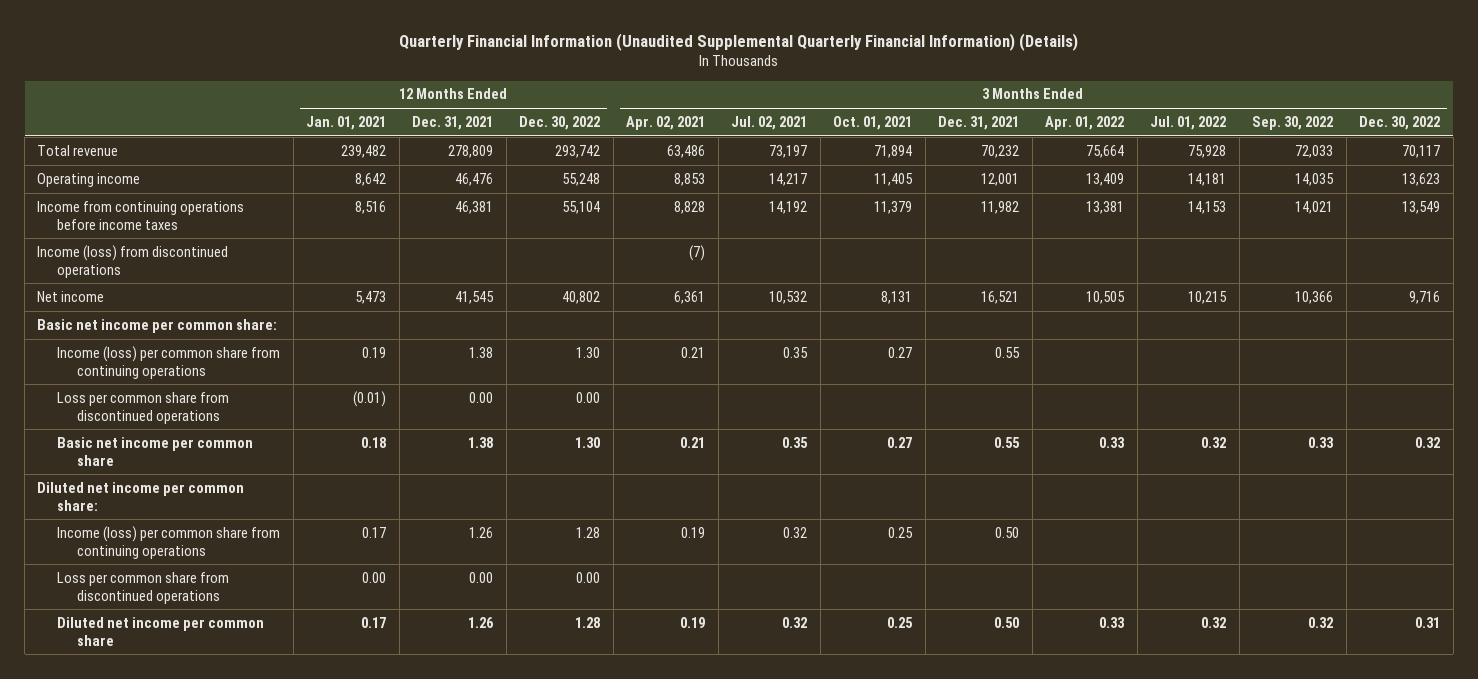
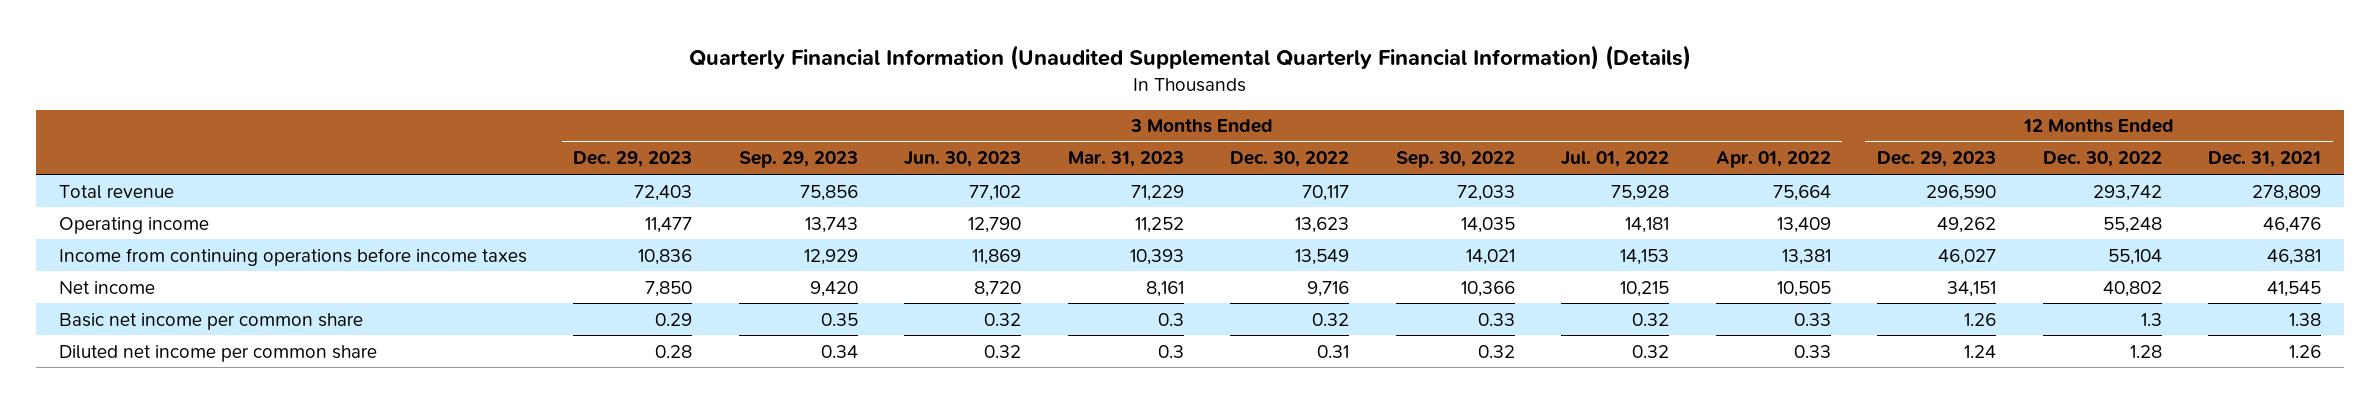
[306,116,387,131] Jan. 01, 2021 -> none
[626,116,706,131] Apr. 02, 2021 -> none
[731,116,808,131] Jul. 02, 2021 -> none
[833,116,913,131] Oct. 01, 2021 -> none
[938,116,1020,131] Dec. 31, 2021 -> none
none -> [573,151,693,168] Dec. 29, 2023
none -> [738,151,858,169] Sep. 29, 2023
none -> [904,151,1022,168] Jun. 30, 2023
none -> [1067,151,1184,168] Mar. 31, 2023
none -> [1877,151,1997,168] Dec. 29, 2023
[37,244,229,278] Income (loss) from discontinued operations -> none
[37,318,278,333] Basic net income per common share: -> none
[57,345,281,379] Income (loss) per common share from continuing operations -> none
[57,391,230,424] Loss per common share from discontinued operations -> none
[37,481,245,511] Diluted net income per common share: -> none
[57,525,281,559] Income (loss) per common share from continuing operations -> none
[57,571,230,604] Loss per common share from discontinued operations -> none
[575,436,601,448] 1.30 -> [2140,312,2162,326] 1.3

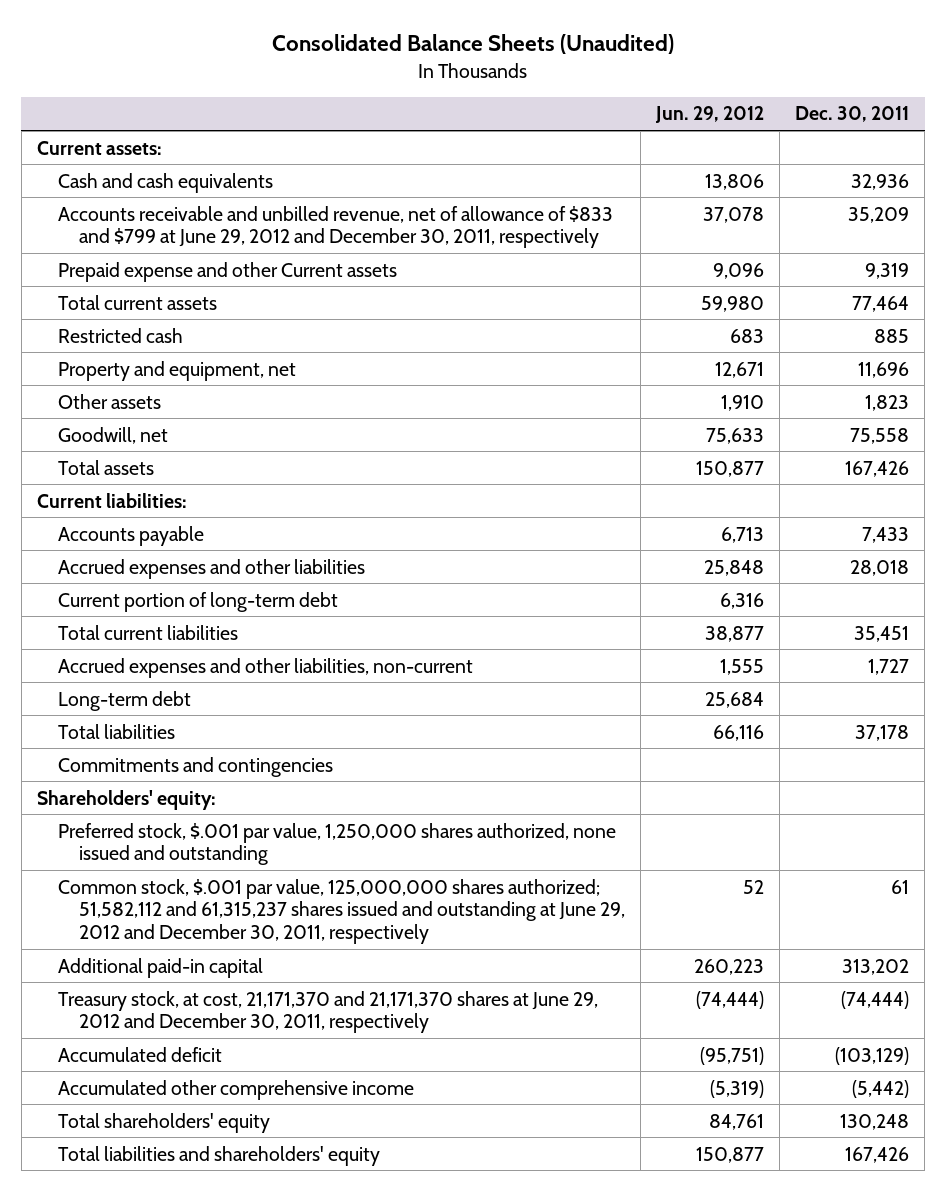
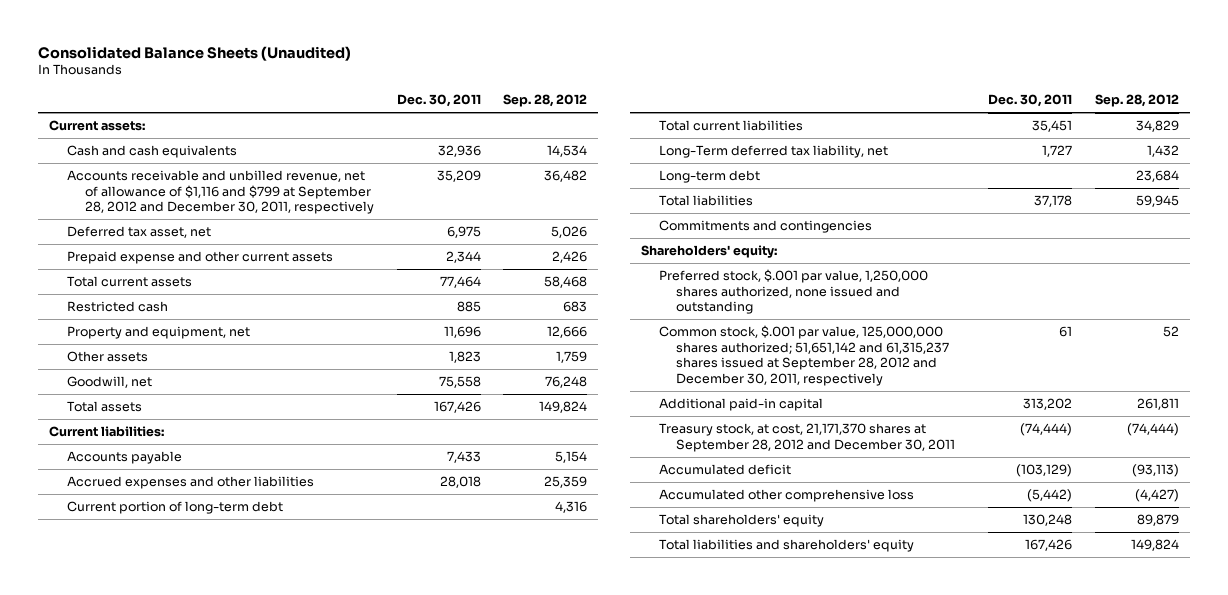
[654,106,764,124] Jun. 29, 2012 -> none
none -> [503,94,588,108] Sep. 28, 2012
[57,205,613,249] Accounts receivable and unbilled revenue, net of allowance of $833 and $799 at June 29, 2012 and December 30, 2011, respectively -> [67,170,375,215] Accounts receivable and unbilled revenue, net of allowance of $1,116 and $799 at September 28, 2012 and December 30, 2011, respectively
none -> [67,226,212,239] Deferred tax asset, net
[57,261,397,282] Prepaid expense and other Current assets -> [67,251,334,265] Prepaid expense and other current assets
[865,262,910,279] 9,319 -> [445,251,481,264] 2,344
[57,657,473,678] Accrued expenses and other liabilities, non-current -> [658,145,888,159] Long-Term deferred tax liability, net
[57,878,625,945] Common stock, $.001 par value, 125,000,000 shares authorized; 51,582,112 and 61,315,237 shares issued and outstanding at June 29, 2012 and December 30, 2011, respectively -> [658,325,950,386] Common stock, $.001 par value, 125,000,000 shares authorized; 51,651,142 and 61,315,237 shares issued at September 28, 2012 and December 30, 2011, respectively
[57,990,598,1034] Treasury stock, at cost, 21,171,370 and 21,171,370 shares at June 29, 2012 and December 30, 2011, respectively -> [658,423,956,452] Treasury stock, at cost, 21,171,370 shares at September 28, 2012 and December 30, 2011
[57,1079,414,1100] Accumulated other comprehensive income -> [658,489,914,503] Accumulated other comprehensive loss

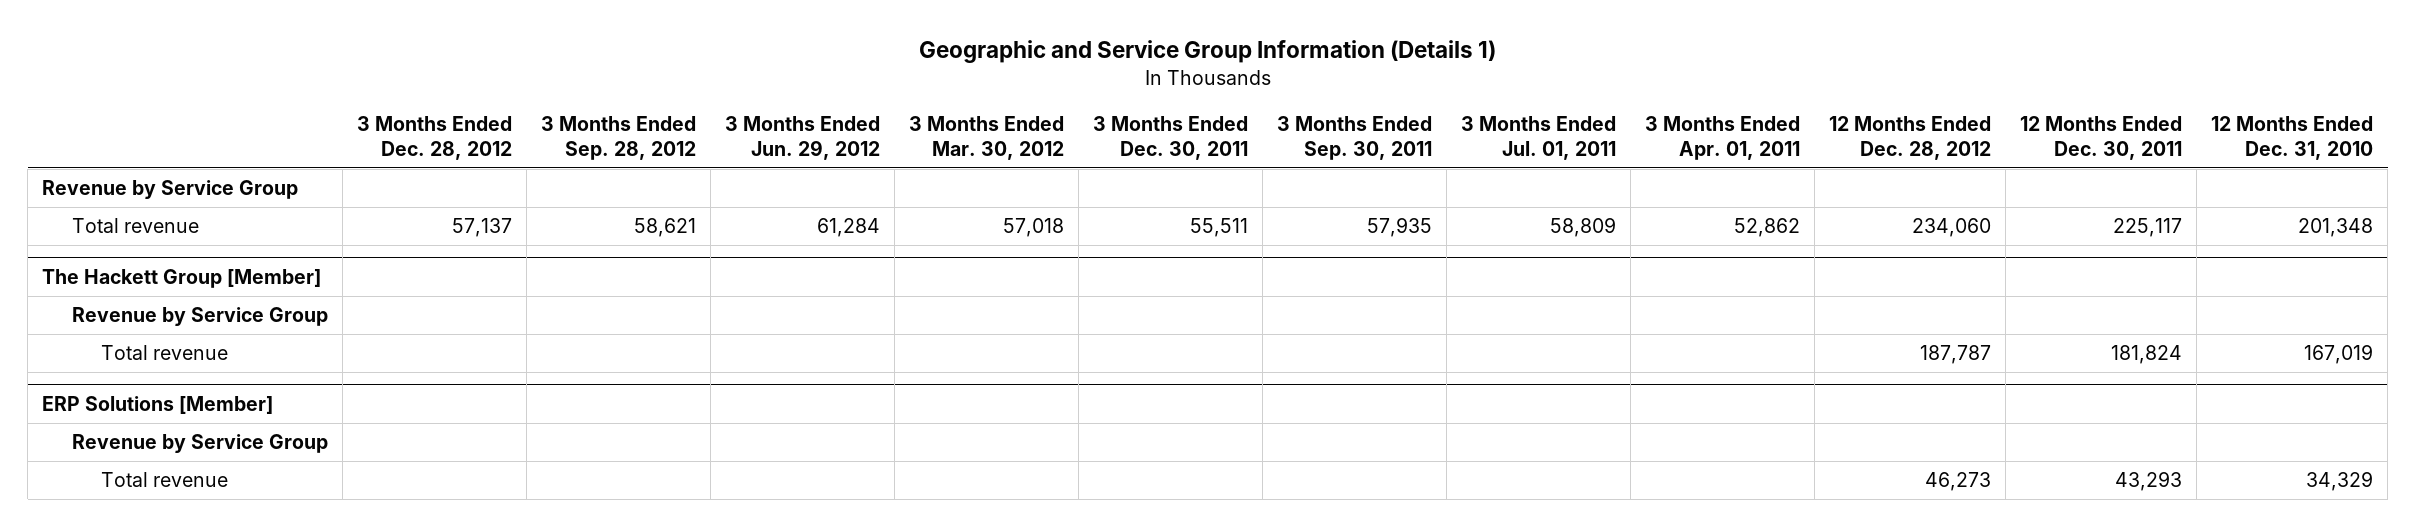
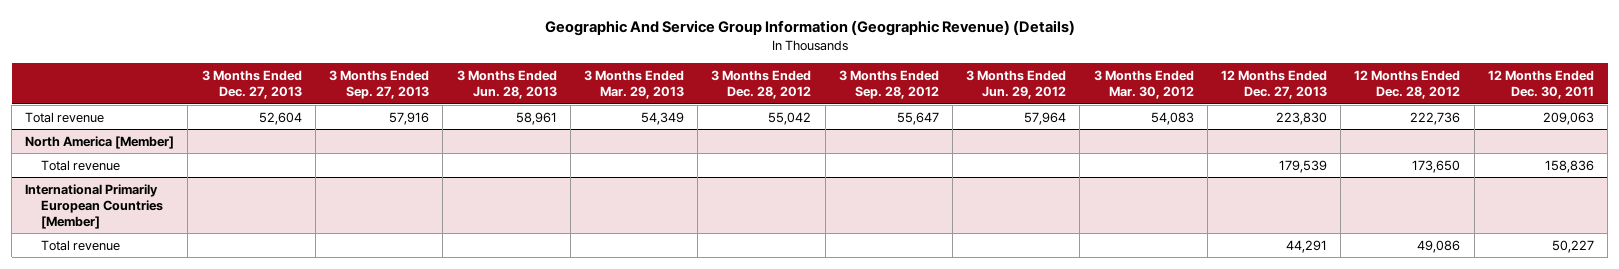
[918,40,1496,64] Geographic and Service Group Information (Details 1) -> [544,20,1075,37] Geographic And Service Group Information (Geographic Revenue) (Details)
[1092,115,1248,161] 3 Months Ended Dec. 30, 2011 -> none
[1276,115,1432,161] 3 Months Ended Sep. 30, 2011 -> none
[1460,115,1616,161] 3 Months Ended Jul. 01, 2011 -> none
[1644,115,1800,161] 3 Months Ended Apr. 01, 2011 -> none
[2210,115,2373,161] 12 Months Ended Dec. 31, 2010 -> none
none -> [201,69,302,100] 3 Months Ended Dec. 27, 2013
none -> [329,69,430,100] 3 Months Ended Sep. 27, 2013
none -> [456,69,557,100] 3 Months Ended Jun. 28, 2013
none -> [583,69,684,100] 3 Months Ended Mar. 29, 2013
none -> [1221,69,1328,100] 12 Months Ended Dec. 27, 2013
[42,180,299,200] Revenue by Service Group -> none
[42,268,322,288] The Hackett Group [Member] -> none
[71,307,328,327] Revenue by Service Group -> none
[42,395,274,414] ERP Solutions [Member] -> none
[71,434,328,454] Revenue by Service Group -> none
[451,218,512,238] 57,137 -> [768,111,812,125] 55,042
[633,218,696,238] 58,621 -> [896,111,939,125] 55,647
[816,218,880,238] 61,284 -> [1024,111,1067,125] 57,964
[1002,218,1064,238] 57,018 -> [1150,111,1194,125] 54,083
[1911,218,1991,238] 234,060 -> [1410,111,1461,125] 222,736
[2112,218,2182,238] 225,117 -> [1542,111,1594,125] 209,063
none -> [25,135,175,149] North America [Member]
[1919,345,1991,365] 187,787 -> [1412,159,1461,173] 173,650
[2110,345,2182,365] 181,824 -> [1544,159,1594,173] 158,836
none -> [25,183,163,229] International Primarily European Countries [Member]
[1924,472,1991,492] 46,273 -> [1417,239,1461,253] 49,086
[2114,471,2182,492] 43,293 -> [1551,239,1594,253] 50,227

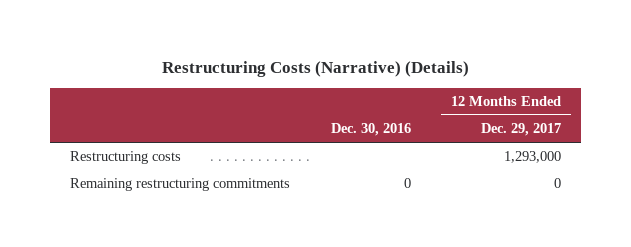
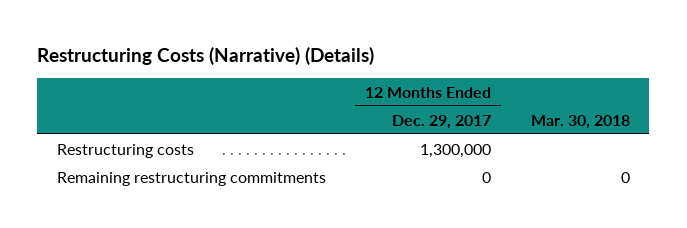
[330,123,411,137] Dec. 30, 2016 -> none
none -> [530,114,630,129] Mar. 30, 2018
[503,151,561,164] 1,293,000 -> [420,143,492,158] 1,300,000

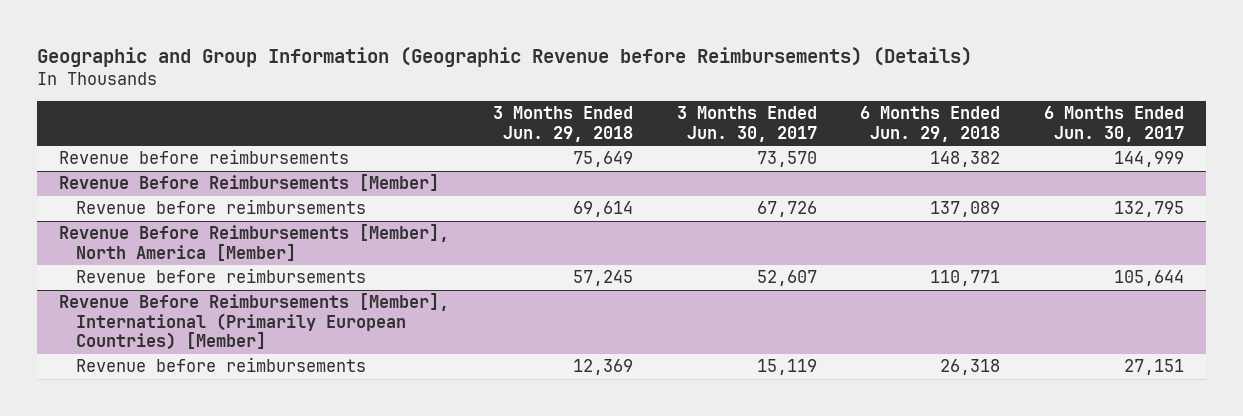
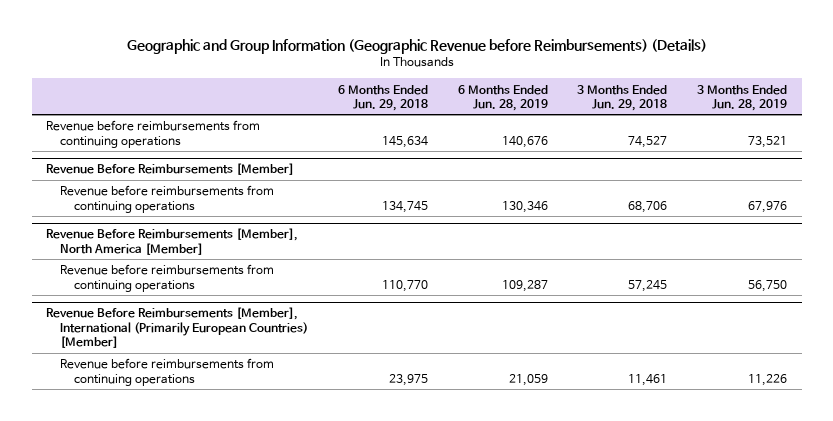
[676,106,817,142] 3 Months Ended Jun. 30, 2017 -> none
[1044,106,1185,142] 6 Months Ended Jun. 30, 2017 -> none
none -> [457,84,548,111] 6 Months Ended Jun. 28, 2019
none -> [696,84,787,111] 3 Months Ended Jun. 28, 2019
[59,149,350,165] Revenue before reimbursements -> [46,120,261,148] Revenue before reimbursements from continuing operations
[572,151,633,168] 75,649 -> [628,135,668,148] 74,527
[930,151,1001,168] 148,382 -> [381,135,428,148] 145,634
[76,199,367,215] Revenue before reimbursements -> [60,185,275,213] Revenue before reimbursements from continuing operations
[572,201,633,218] 69,614 -> [628,200,668,213] 68,706
[930,201,1001,218] 137,089 -> [381,200,428,213] 134,745
[76,268,367,284] Revenue before reimbursements -> [60,264,275,292] Revenue before reimbursements from continuing operations
[930,270,1001,287] 110,771 -> [381,279,428,292] 110,770
[76,357,367,373] Revenue before reimbursements -> [60,358,275,386] Revenue before reimbursements from continuing operations
[572,359,633,376] 12,369 -> [628,373,668,386] 11,461
[940,359,1001,376] 26,318 -> [388,373,428,386] 23,975

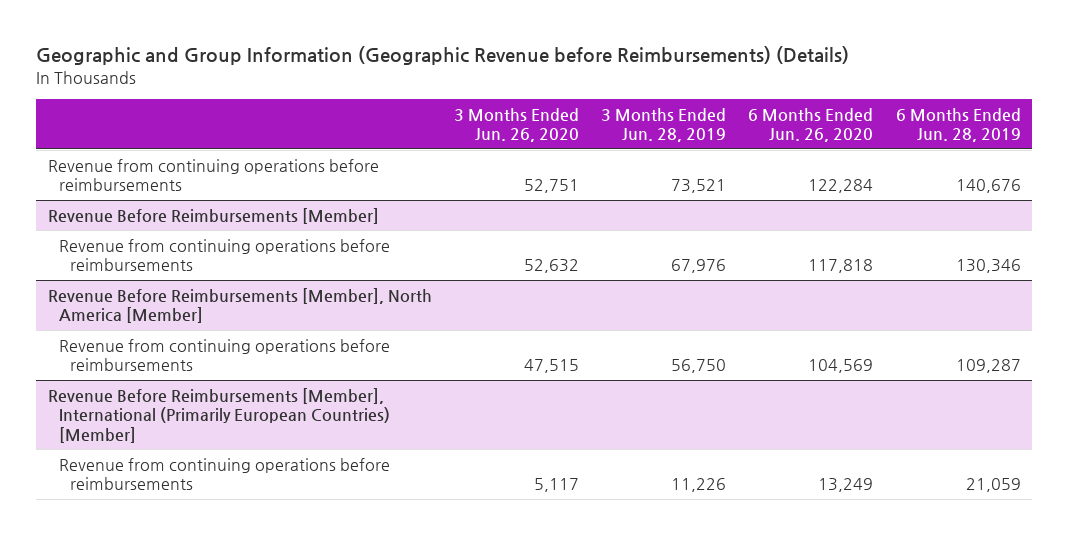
[337,84,428,111] 6 Months Ended Jun. 29, 2018 -> none
[577,84,668,111] 3 Months Ended Jun. 29, 2018 -> none
none -> [453,107,579,143] 3 Months Ended Jun. 26, 2020
none -> [748,107,874,143] 6 Months Ended Jun. 26, 2020
[46,120,261,148] Revenue before reimbursements from continuing operations -> [47,158,379,192] Revenue from continuing operations before reimbursements
[60,185,275,213] Revenue before reimbursements from continuing operations -> [58,238,390,272] Revenue from continuing operations before reimbursements
[60,264,275,292] Revenue before reimbursements from continuing operations -> [58,338,390,372] Revenue from continuing operations before reimbursements
[60,358,275,386] Revenue before reimbursements from continuing operations -> [58,457,390,491] Revenue from continuing operations before reimbursements

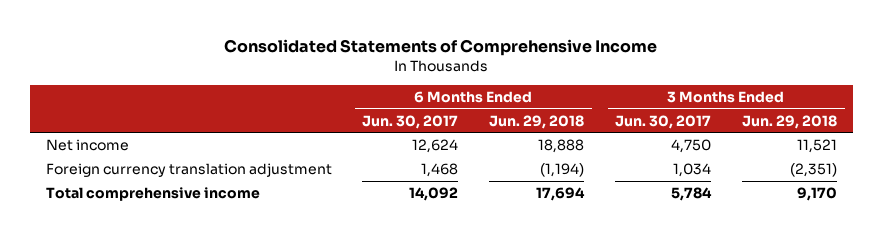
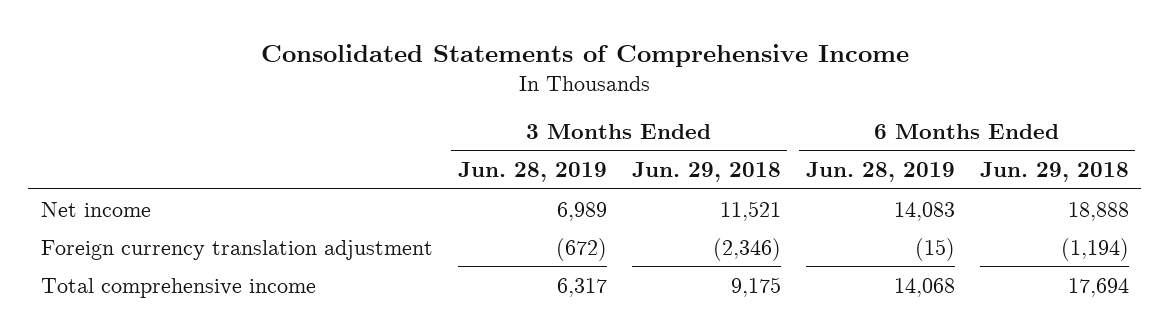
[362,114,459,129] Jun. 30, 2017 -> none
[615,114,712,129] Jun. 30, 2017 -> none
none -> [457,162,607,183] Jun. 28, 2019
none -> [805,162,955,183] Jun. 28, 2019
[790,162,838,177] (2,351) -> [712,237,781,261] (2,346)
[797,186,838,201] 9,170 -> [730,276,781,297] 9,175

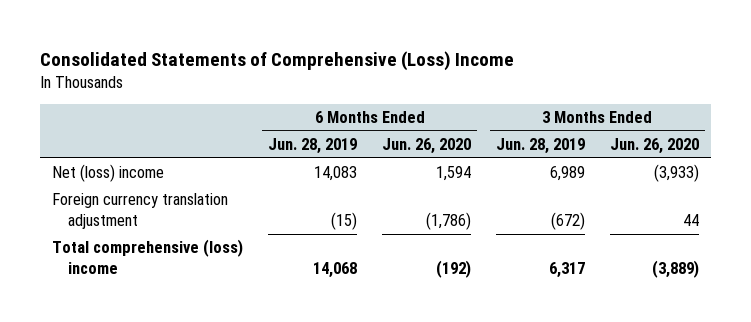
[260,43,909,67] Consolidated Statements of Comprehensive Income -> [39,50,514,71] Consolidated Statements of Comprehensive (Loss) Income
[631,162,781,183] Jun. 29, 2018 -> none
[979,162,1129,183] Jun. 29, 2018 -> none
none -> [382,138,472,155] Jun. 26, 2020
none -> [609,138,699,155] Jun. 26, 2020
[40,201,151,217] Net income -> [52,164,165,183] Net (loss) income
[40,277,316,298] Total comprehensive income -> [52,239,244,275] Total comprehensive (loss) income

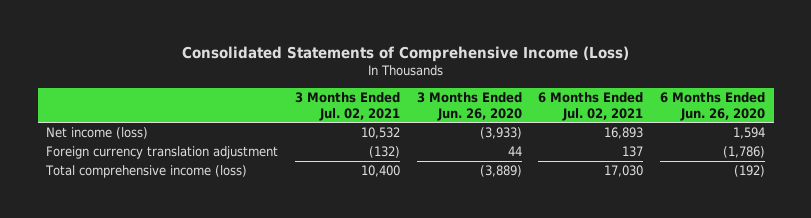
[39,50,514,71] Consolidated Statements of Comprehensive (Loss) Income -> [181,45,629,62] Consolidated Statements of Comprehensive Income (Loss)
[268,138,358,155] Jun. 28, 2019 -> none
[495,138,585,155] Jun. 28, 2019 -> none
none -> [294,92,400,121] 3 Months Ended Jul. 02, 2021
none -> [538,92,644,121] 6 Months Ended Jul. 02, 2021
[52,164,165,183] Net (loss) income -> [46,127,149,140] Net income (loss)
[52,239,244,275] Total comprehensive (loss) income -> [45,165,248,179] Total comprehensive income (loss)

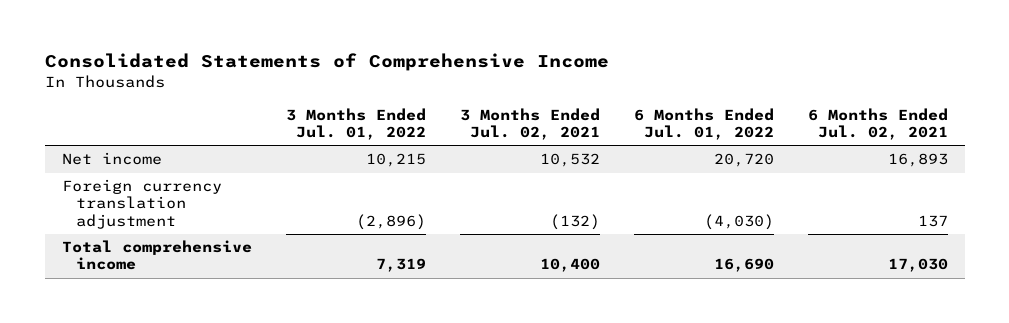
[181,45,629,62] Consolidated Statements of Comprehensive Income (Loss) -> [44,53,609,72] Consolidated Statements of Comprehensive Income
[416,92,522,121] 3 Months Ended Jun. 26, 2020 -> none
[660,92,766,121] 6 Months Ended Jun. 26, 2020 -> none
none -> [285,108,426,141] 3 Months Ended Jul. 01, 2022
none -> [633,108,774,141] 6 Months Ended Jul. 01, 2022
[46,127,149,140] Net income (loss) -> [61,152,162,166] Net income
[45,165,248,179] Total comprehensive income (loss) -> [61,240,252,271] Total comprehensive income

